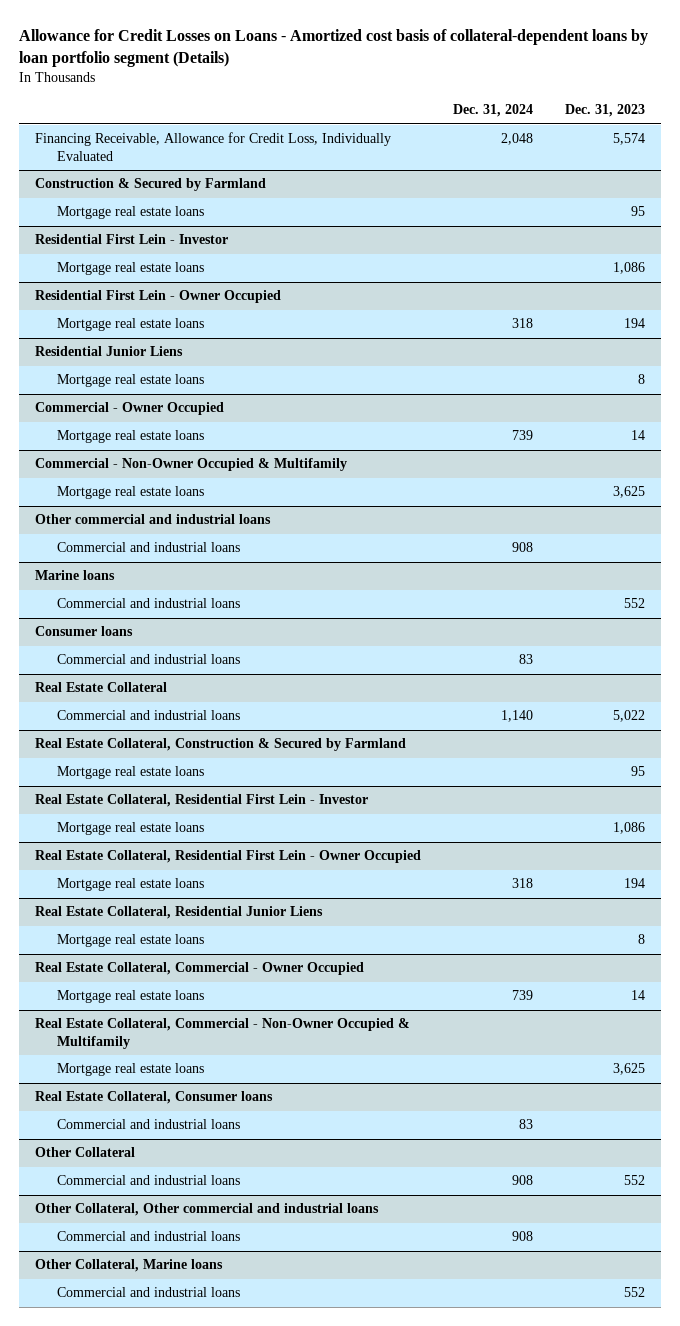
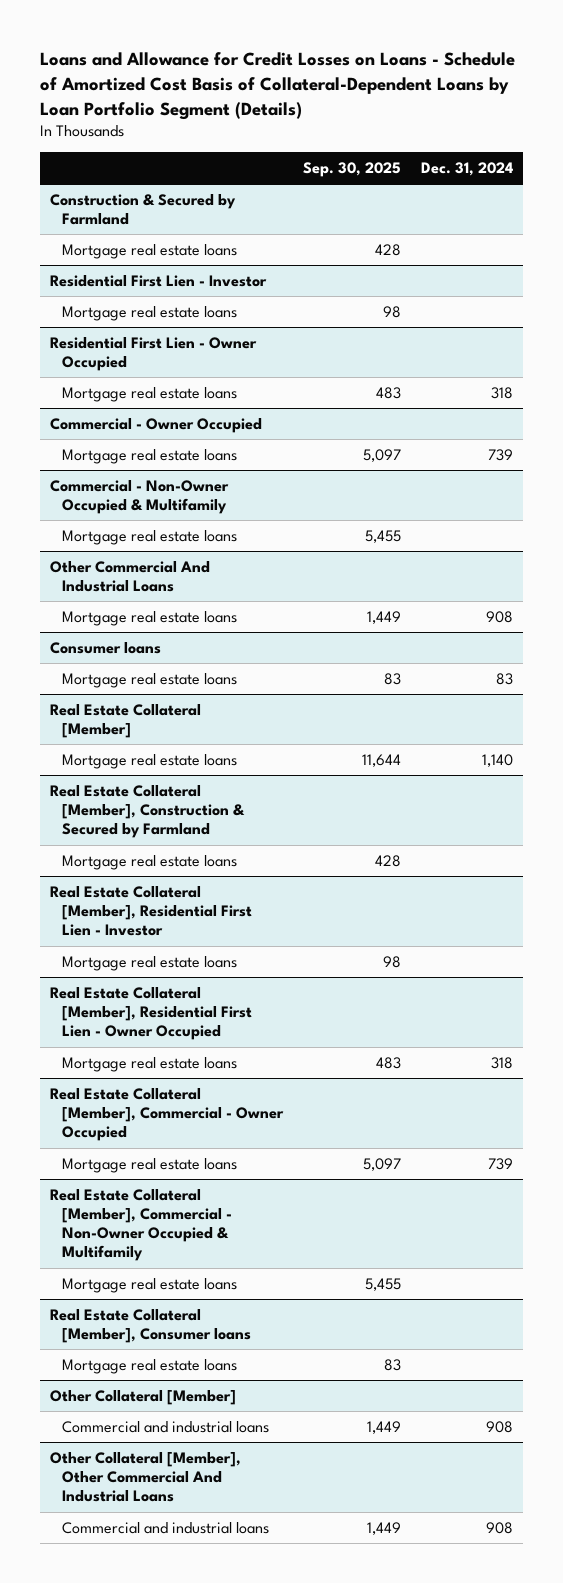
[19,29,649,67] Allowance for Credit Losses on Loans - Amortized cost basis of collateral-dependent loans by loan portfolio segment (Details) -> [40,51,516,120] Loans and Allowance for Credit Losses on Loans - Schedule of Amortized Cost Basis of Collateral-Dependent Loans by Loan Portfolio Segment (Details)
[564,104,645,118] Dec. 31, 2023 -> none
none -> [303,161,402,177] Sep. 30, 2025
[35,132,392,161] Financing Receivable, Allowance for Credit Loss, Individually Evaluated -> none
[35,234,229,245] Residential First Lein - Investor -> [50,274,268,287] Residential First Lien - Investor
[35,290,282,304] Residential First Lein - Owner Occupied -> [50,336,258,372] Residential First Lien - Owner Occupied
[35,346,184,357] Residential Junior Liens -> none
[57,374,205,388] Mortgage real estate loans -> none
[57,542,241,553] Commercial and industrial loans -> none
[35,570,116,581] Marine loans -> none
[57,598,241,609] Commercial and industrial loans -> none
[35,514,272,525] Other commercial and industrial loans -> [50,560,211,593] Other Commercial And Industrial Loans
none -> [62,610,238,626] Mortgage real estate loans
[57,654,241,665] Commercial and industrial loans -> none
none -> [62,672,238,688] Mortgage real estate loans
[35,682,168,693] Real Estate Collateral -> [50,703,202,739] Real Estate Collateral [Member]
[57,710,241,721] Commercial and industrial loans -> [62,753,238,769] Mortgage real estate loans
[35,738,407,752] Real Estate Collateral, Construction & Secured by Farmland -> [50,784,246,839] Real Estate Collateral [Member], Construction & Secured by Farmland
[35,794,369,808] Real Estate Collateral, Residential First Lein - Investor -> [50,885,253,937] Real Estate Collateral [Member], Residential First Lien - Investor
[35,850,422,864] Real Estate Collateral, Residential First Lein - Owner Occupied -> [50,986,253,1041] Real Estate Collateral [Member], Residential First Lien - Owner Occupied
[35,906,324,920] Real Estate Collateral, Residential Junior Liens -> none
[57,934,205,948] Mortgage real estate loans -> none
[35,962,365,976] Real Estate Collateral, Commercial - Owner Occupied -> [50,1087,285,1142] Real Estate Collateral [Member], Commercial - Owner Occupied
[35,1018,411,1049] Real Estate Collateral, Commercial - Non-Owner Occupied & Multifamily -> [50,1188,233,1262] Real Estate Collateral [Member], Commercial - Non-Owner Occupied & Multifamily
[57,1119,241,1130] Commercial and industrial loans -> none
[35,1091,274,1105] Real Estate Collateral, Consumer loans -> [50,1308,252,1344] Real Estate Collateral [Member], Consumer loans
none -> [62,1358,238,1374] Mortgage real estate loans
[35,1147,136,1158] Other Collateral -> [50,1389,237,1405] Other Collateral [Member]
[35,1203,380,1217] Other Collateral, Other commercial and industrial loans -> [50,1451,242,1503] Other Collateral [Member], Other Commercial And Industrial Loans
[35,1259,224,1273] Other Collateral, Marine loans -> none
[57,1287,241,1298] Commercial and industrial loans -> none

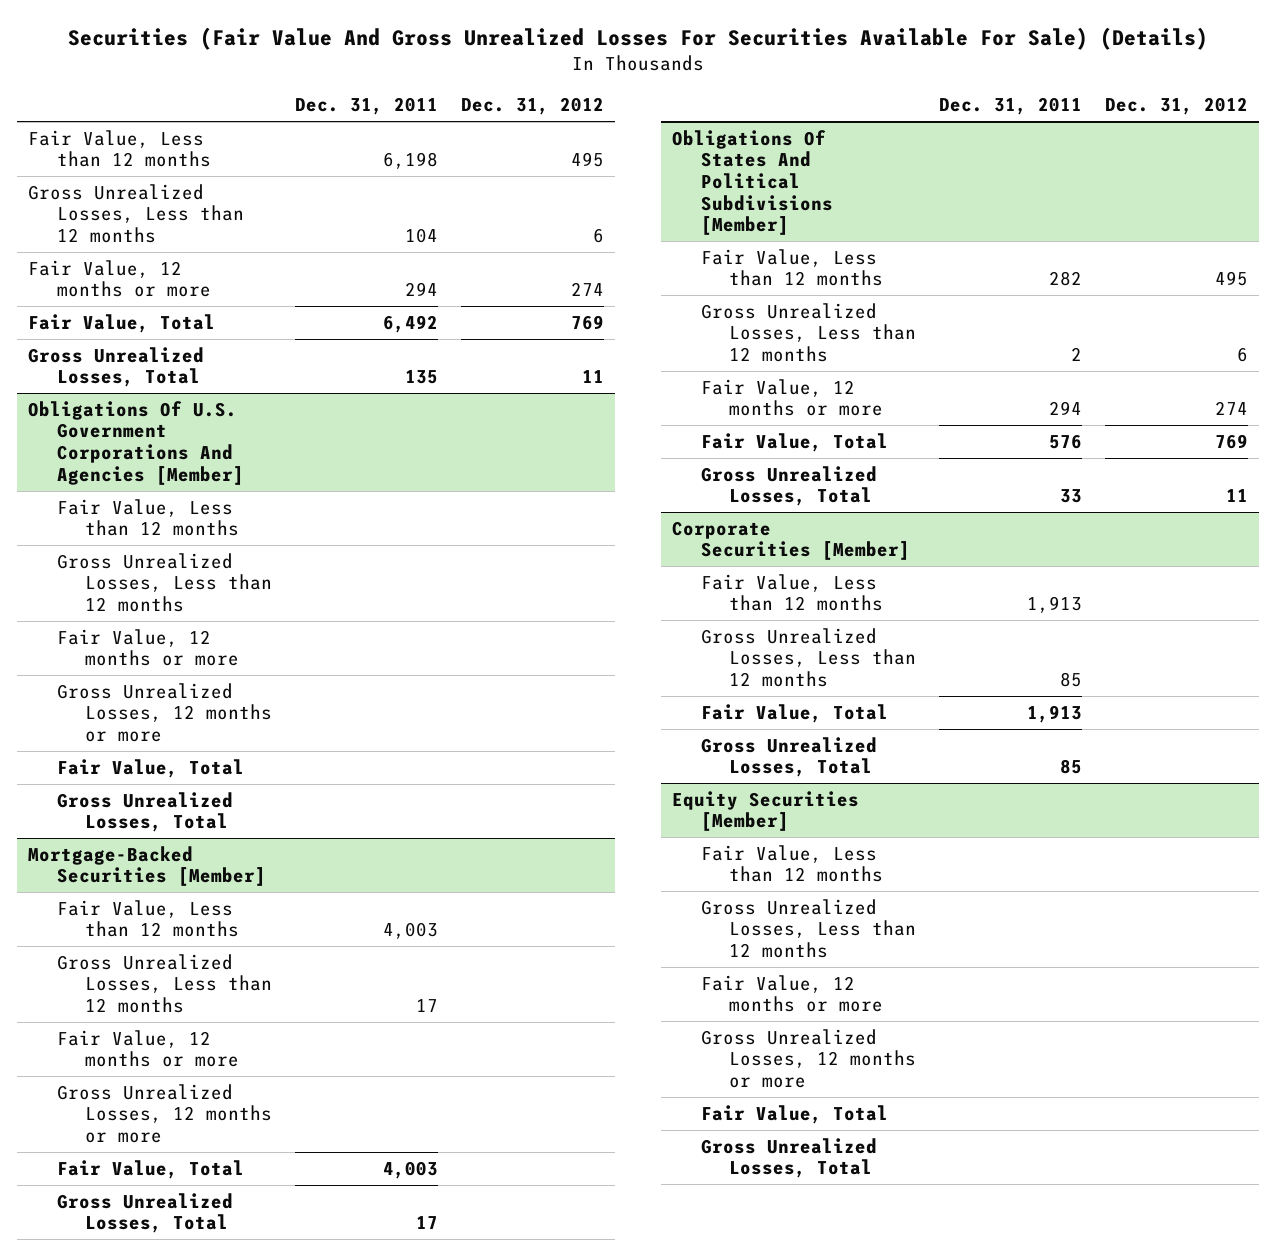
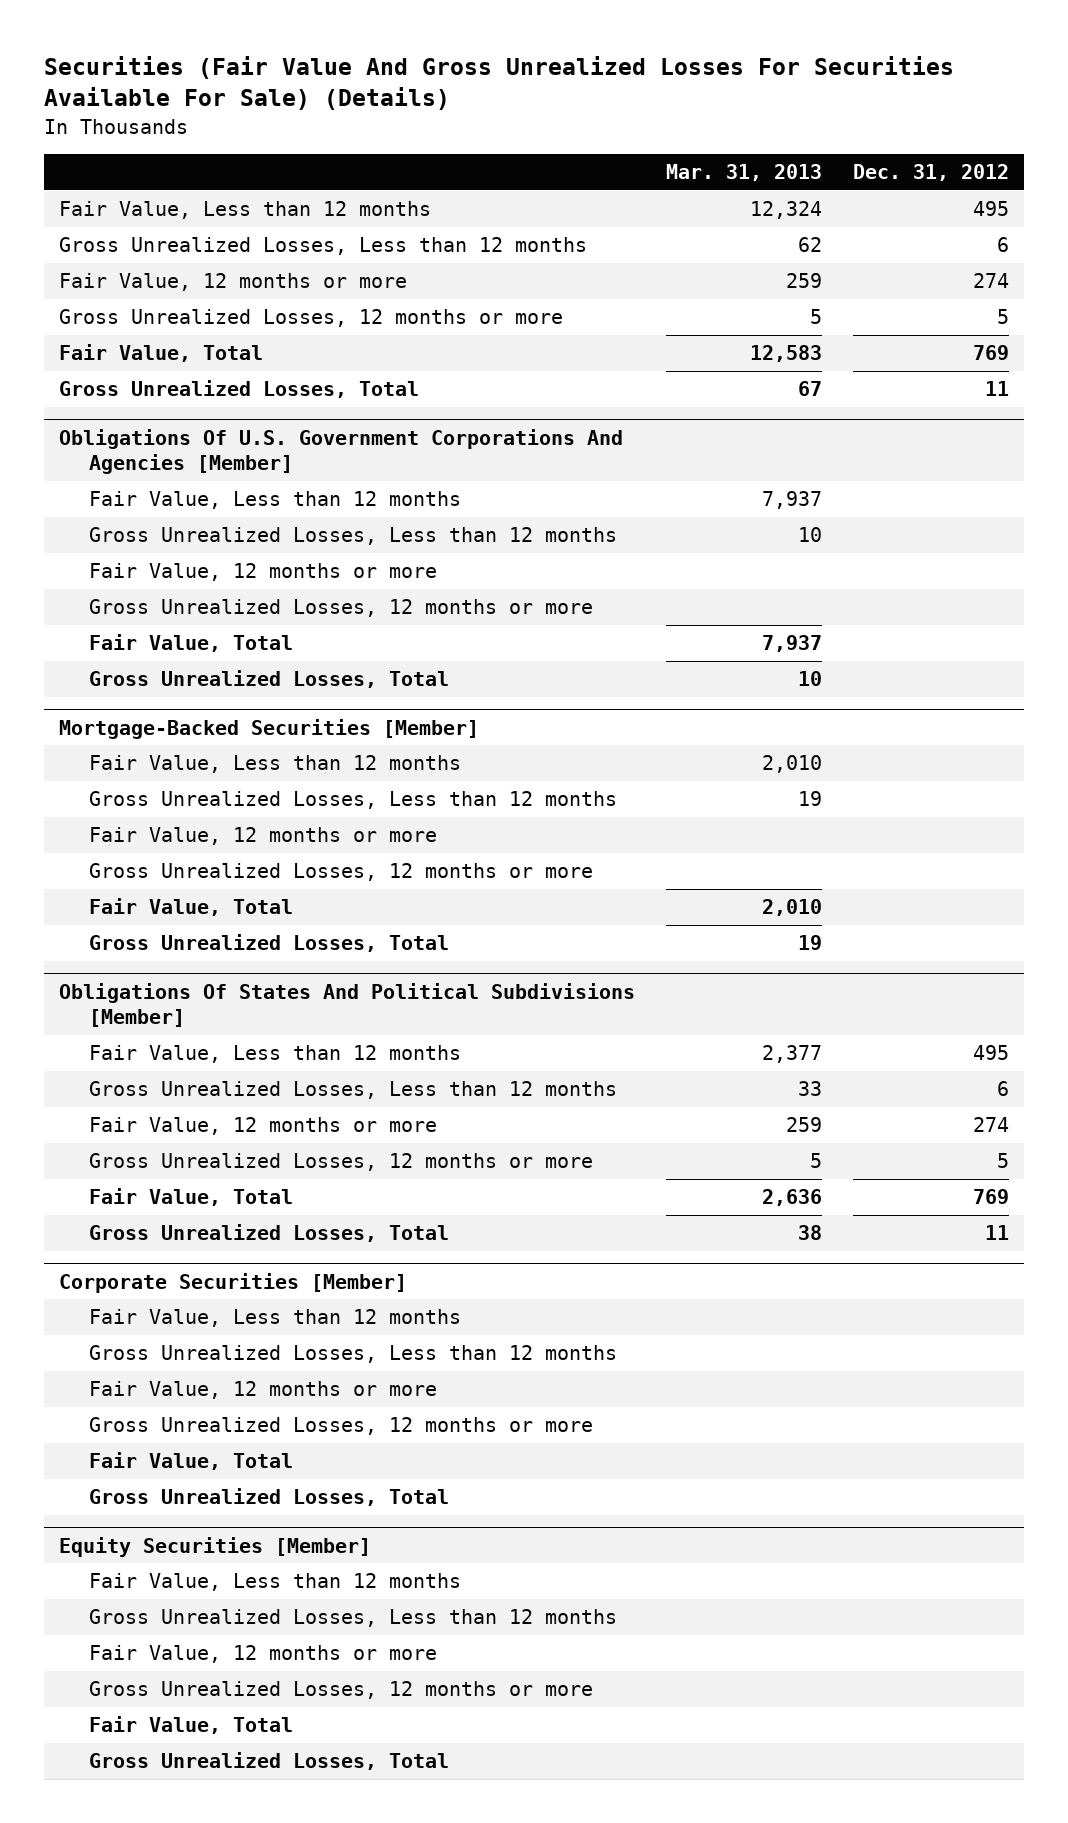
[294,97,438,116] Dec. 31, 2011 -> none
none -> [666,163,823,181] Mar. 31, 2013
none -> [59,309,564,328] Gross Unrealized Losses, 12 months or more
none -> [88,1153,593,1172] Gross Unrealized Losses, 12 months or more
none -> [88,1381,437,1400] Fair Value, 12 months or more
none -> [88,1417,593,1436] Gross Unrealized Losses, 12 months or more

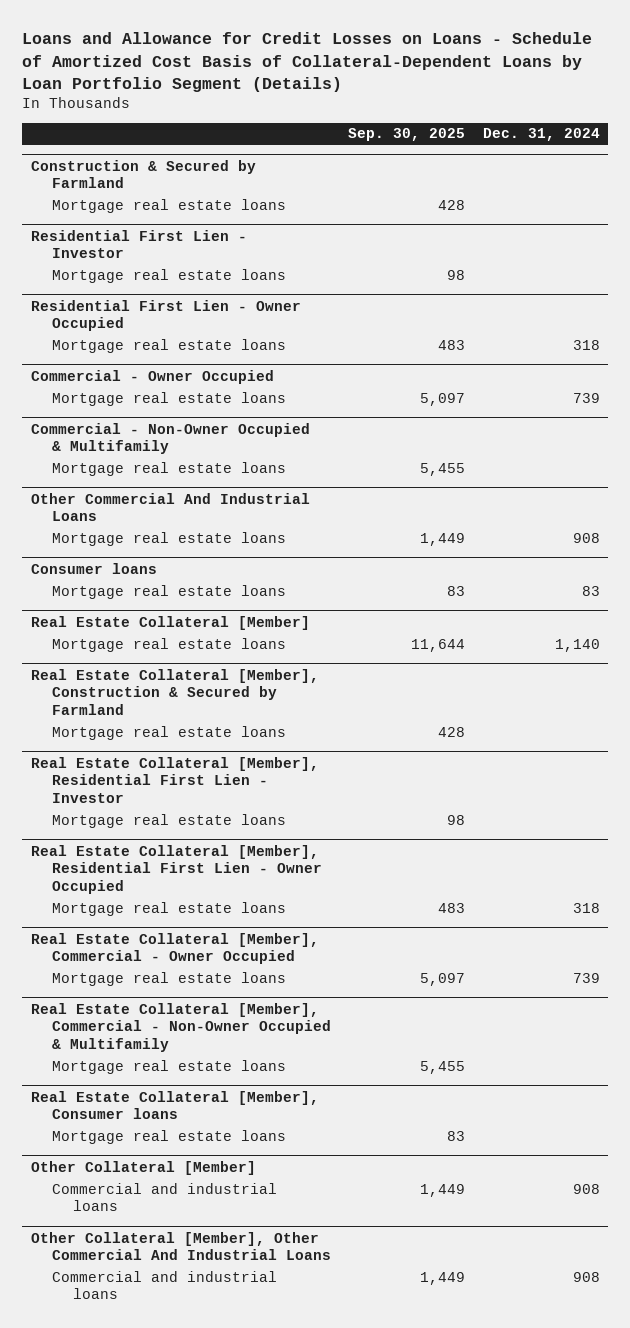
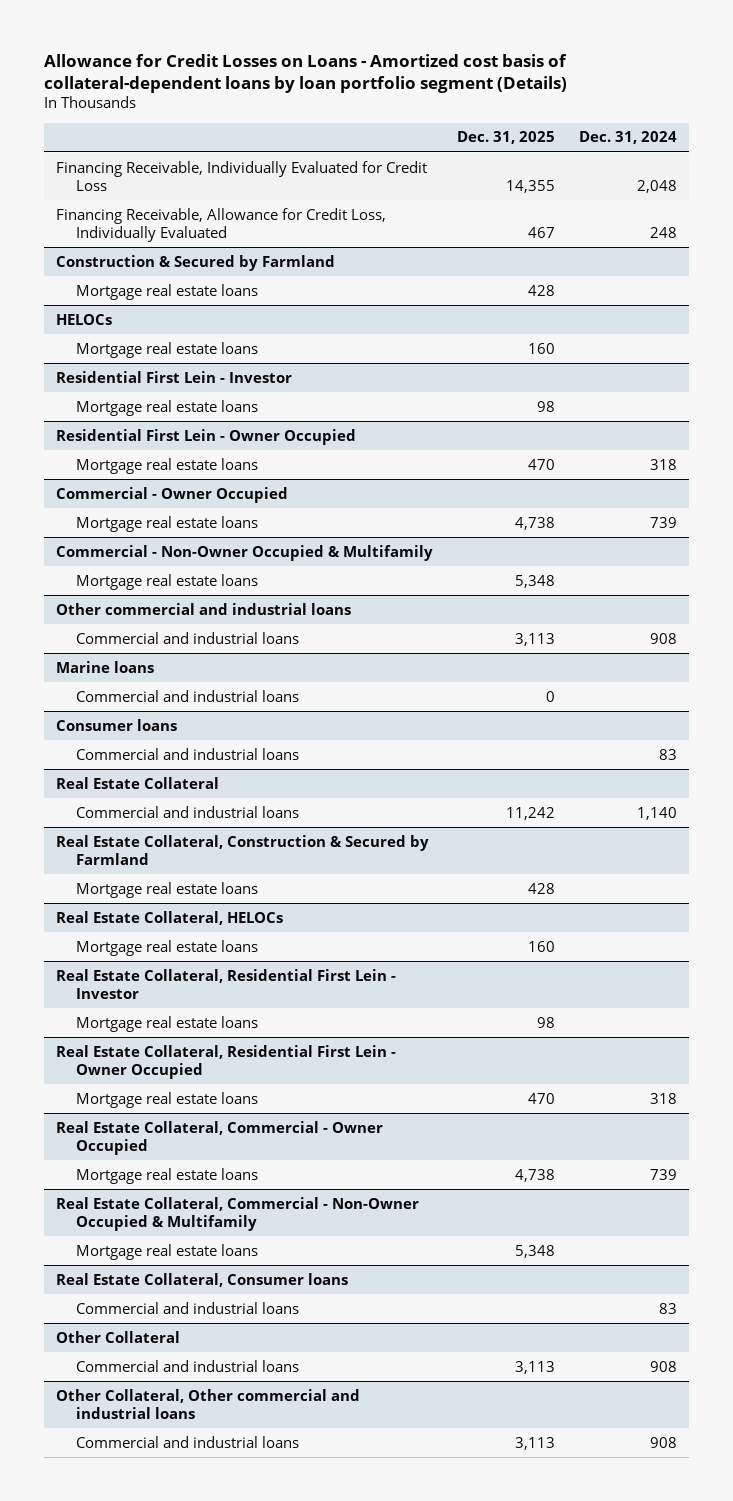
[21,32,592,92] Loans and Allowance for Credit Losses on Loans - Schedule of Amortized Cost Basis of Collateral-Dependent Loans by Loan Portfolio Segment (Details) -> [44,53,568,94] Allowance for Credit Losses on Loans - Amortized cost basis of collateral-dependent loans by loan portfolio segment (Details)
[348,128,466,142] Sep. 30, 2025 -> none
none -> [457,131,556,145] Dec. 31, 2025
none -> [56,160,428,191] Financing Receivable, Individually Evaluated for Credit Loss
none -> [56,207,387,242] Financing Receivable, Allowance for Credit Loss, Individually Evaluated
none -> [56,313,113,325] HELOCs
none -> [76,341,259,358] Mortgage real estate loans
[30,229,247,259] Residential First Lien - Investor -> [56,370,293,383] Residential First Lein - Investor
[30,299,301,332] Residential First Lien - Owner Occupied -> [56,428,357,445] Residential First Lein - Owner Occupied
[51,531,286,546] Mortgage real estate loans -> none
[30,492,310,522] Other Commercial And Industrial Loans -> [56,602,352,615] Other commercial and industrial loans
none -> [76,631,300,644] Commercial and industrial loans
none -> [56,660,155,673] Marine loans
none -> [76,689,300,702] Commercial and industrial loans
[51,584,286,599] Mortgage real estate loans -> none
none -> [76,747,300,760] Commercial and industrial loans
[30,615,310,630] Real Estate Collateral [Member] -> [56,776,220,789] Real Estate Collateral
[51,637,286,652] Mortgage real estate loans -> [76,805,300,818] Commercial and industrial loans
[30,668,319,715] Real Estate Collateral [Member], Construction & Secured by Farmland -> [56,834,430,865] Real Estate Collateral, Construction & Secured by Farmland
none -> [56,910,284,925] Real Estate Collateral, HELOCs
none -> [76,939,259,956] Mortgage real estate loans
[30,756,319,803] Real Estate Collateral [Member], Residential First Lien - Investor -> [56,968,397,999] Real Estate Collateral, Residential First Lein - Investor
[30,844,322,894] Real Estate Collateral [Member], Residential First Lien - Owner Occupied -> [56,1044,397,1079] Real Estate Collateral, Residential First Lein - Owner Occupied
[30,932,319,965] Real Estate Collateral [Member], Commercial - Owner Occupied -> [56,1120,384,1155] Real Estate Collateral, Commercial - Owner Occupied
[30,1002,331,1052] Real Estate Collateral [Member], Commercial - Non-Owner Occupied & Multifamily -> [56,1196,420,1231] Real Estate Collateral, Commercial - Non-Owner Occupied & Multifamily
[51,1129,286,1144] Mortgage real estate loans -> none
[30,1090,319,1120] Real Estate Collateral [Member], Consumer loans -> [56,1272,349,1287] Real Estate Collateral, Consumer loans
none -> [76,1301,300,1314] Commercial and industrial loans
[30,1160,256,1175] Other Collateral [Member] -> [56,1330,181,1343] Other Collateral
[30,1231,331,1261] Other Collateral [Member], Other Commercial And Industrial Loans -> [56,1388,361,1419] Other Collateral, Other commercial and industrial loans

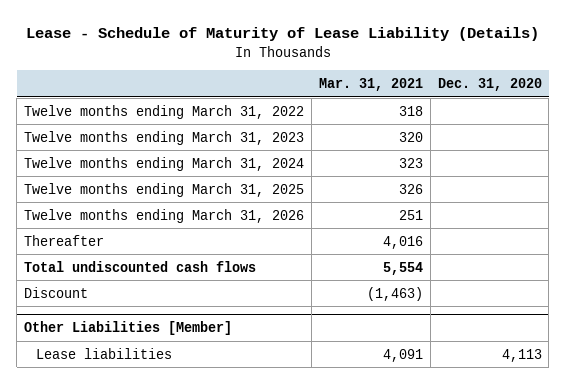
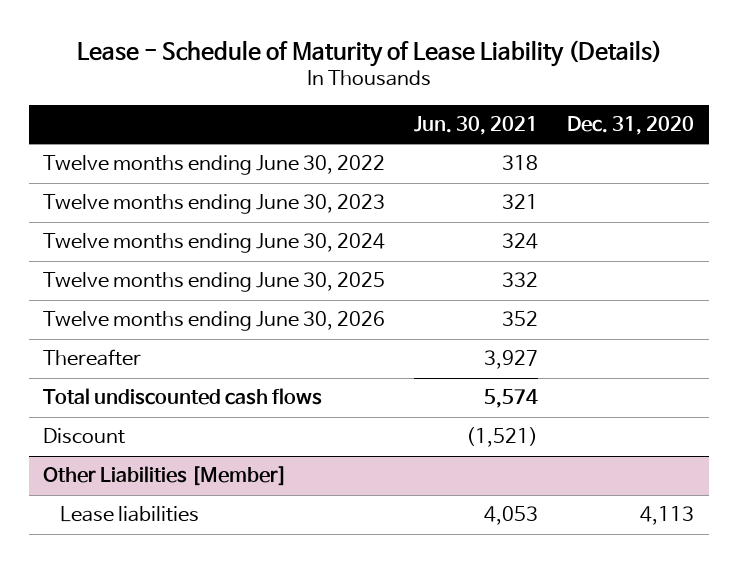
[318,77,423,91] Mar. 31, 2021 -> none
none -> [414,116,539,136] Jun. 30, 2021
[24,104,305,119] Twelve months ending March 31, 2022 -> [43,155,386,176] Twelve months ending June 30, 2022
[24,130,305,145] Twelve months ending March 31, 2023 -> [43,194,386,215] Twelve months ending June 30, 2023
[24,156,305,171] Twelve months ending March 31, 2024 -> [43,233,386,254] Twelve months ending June 30, 2024
[24,182,305,197] Twelve months ending March 31, 2025 -> [43,272,386,293] Twelve months ending June 30, 2025
[24,208,305,223] Twelve months ending March 31, 2026 -> [43,311,386,332] Twelve months ending June 30, 2026

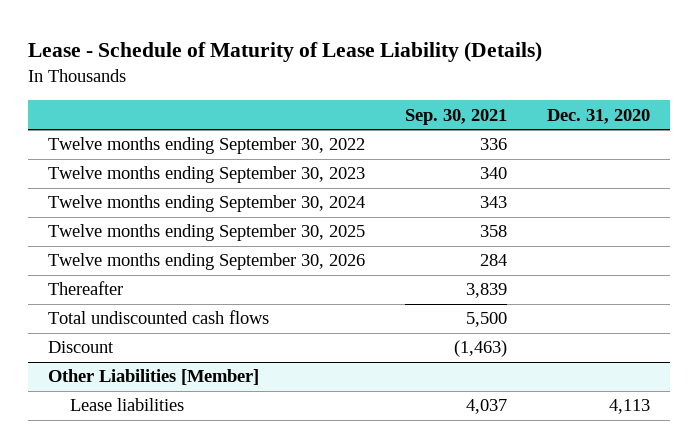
[414,116,539,136] Jun. 30, 2021 -> none
none -> [405,108,508,125] Sep. 30, 2021
[43,155,386,176] Twelve months ending June 30, 2022 -> [47,137,365,155] Twelve months ending September 30, 2022
[43,194,386,215] Twelve months ending June 30, 2023 -> [47,166,365,184] Twelve months ending September 30, 2023
[43,233,386,254] Twelve months ending June 30, 2024 -> [47,195,365,213] Twelve months ending September 30, 2024
[43,272,386,293] Twelve months ending June 30, 2025 -> [47,224,365,242] Twelve months ending September 30, 2025
[43,311,386,332] Twelve months ending June 30, 2026 -> [47,253,365,271] Twelve months ending September 30, 2026

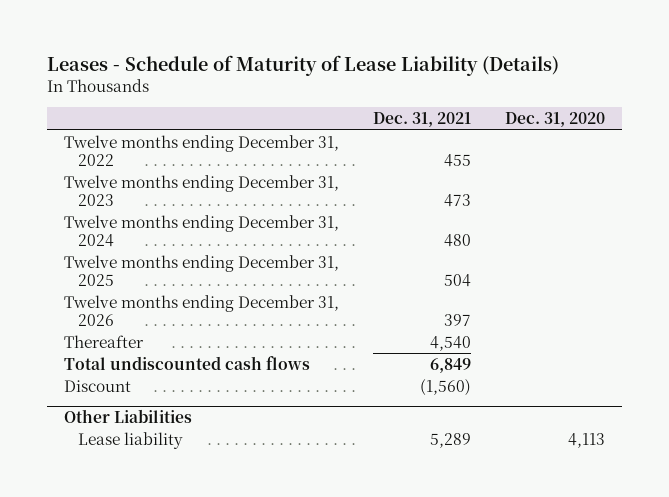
[27,41,542,62] Lease - Schedule of Maturity of Lease Liability (Details) -> [46,54,559,76] Leases - Schedule of Maturity of Lease Liability (Details)
[405,108,508,125] Sep. 30, 2021 -> none
none -> [372,112,471,128] Dec. 31, 2021
[47,137,365,155] Twelve months ending September 30, 2022 -> [63,134,339,166] Twelve months ending December 31, 2022
[47,166,365,184] Twelve months ending September 30, 2023 -> [63,174,339,206] Twelve months ending December 31, 2023
[47,195,365,213] Twelve months ending September 30, 2024 -> [63,214,339,247] Twelve months ending December 31, 2024
[47,224,365,242] Twelve months ending September 30, 2025 -> [63,254,339,286] Twelve months ending December 31, 2025
[47,253,365,271] Twelve months ending September 30, 2026 -> [63,294,339,326] Twelve months ending December 31, 2026
[47,369,259,386] Other Liabilities [Member] -> [63,408,192,423] Other Liabilities
[70,398,185,412] Lease liabilities -> [78,431,184,449] Lease liability

